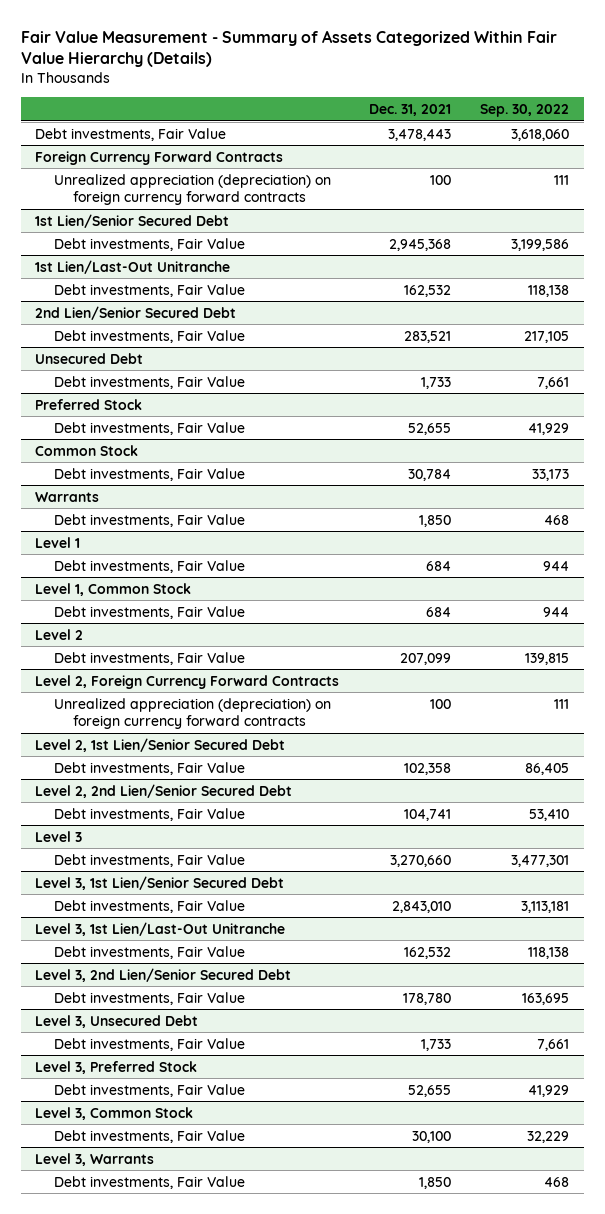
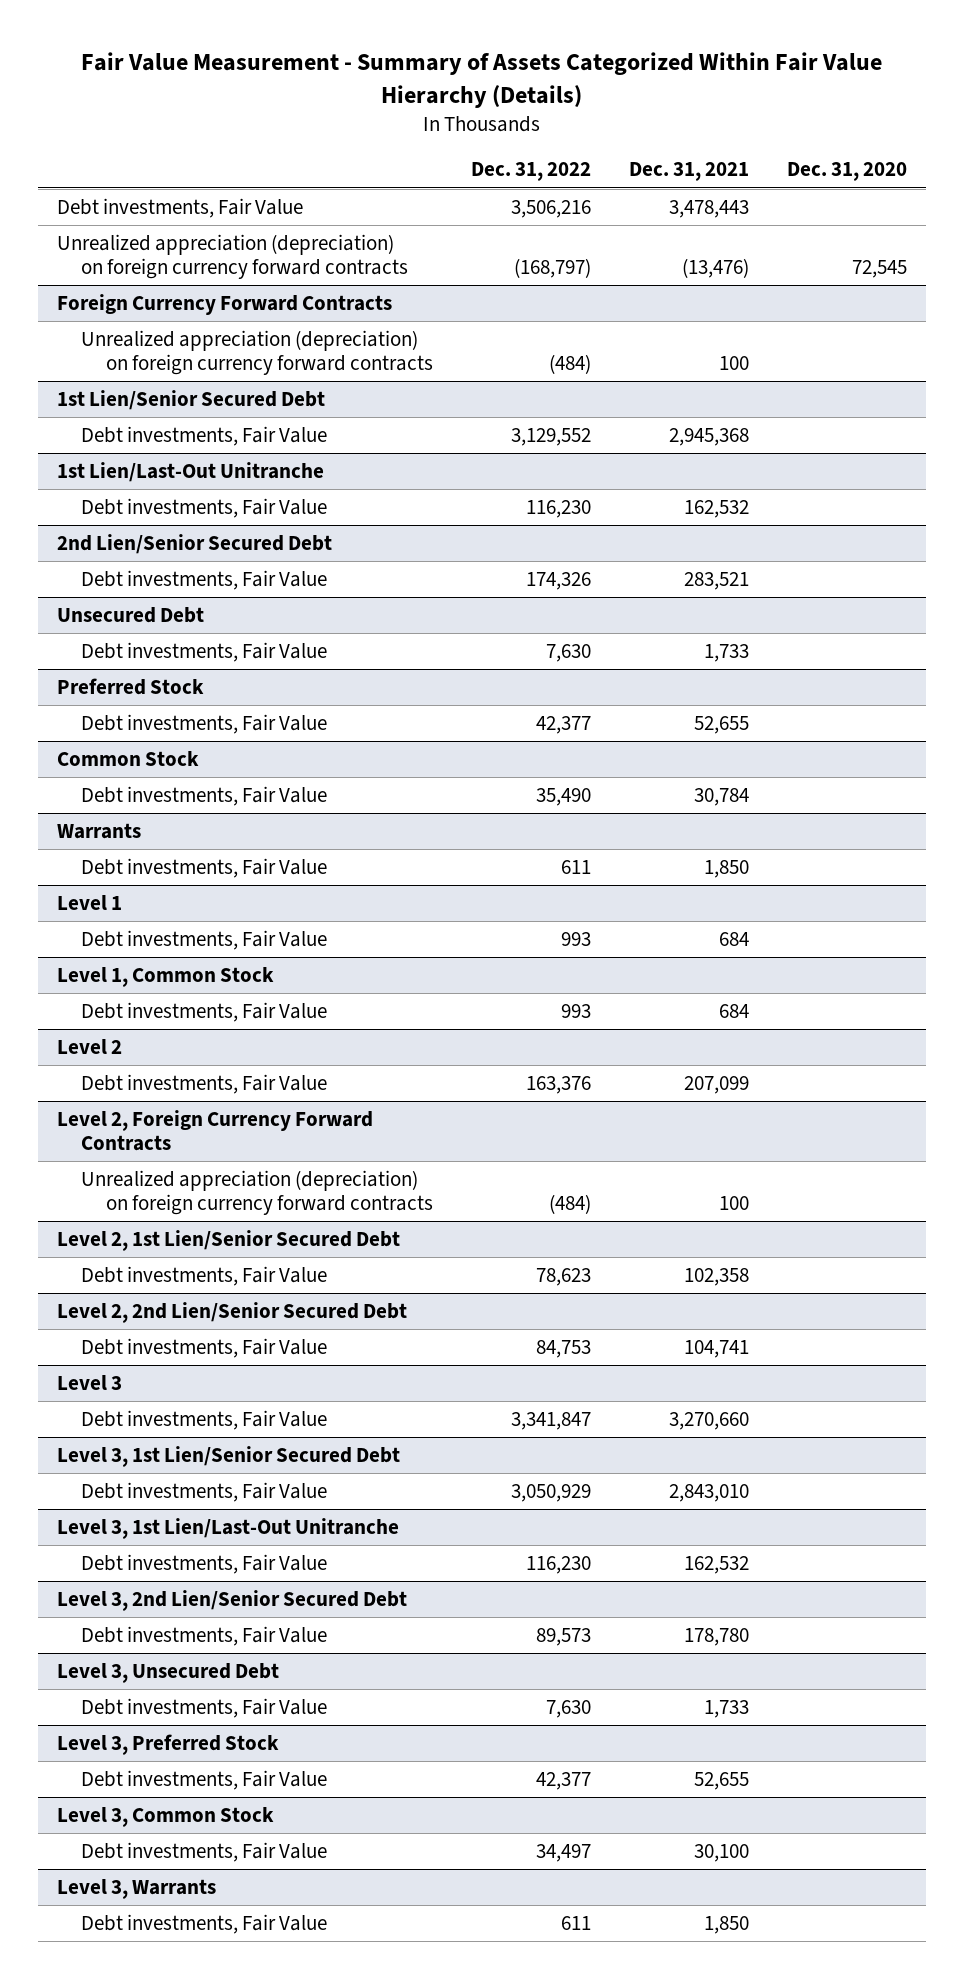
[480,104,570,118] Sep. 30, 2022 -> none
none -> [470,162,591,182] Dec. 31, 2022
none -> [787,162,908,182] Dec. 31, 2020
none -> [56,233,409,279] Unrealized appreciation (depreciation) on foreign currency forward contracts

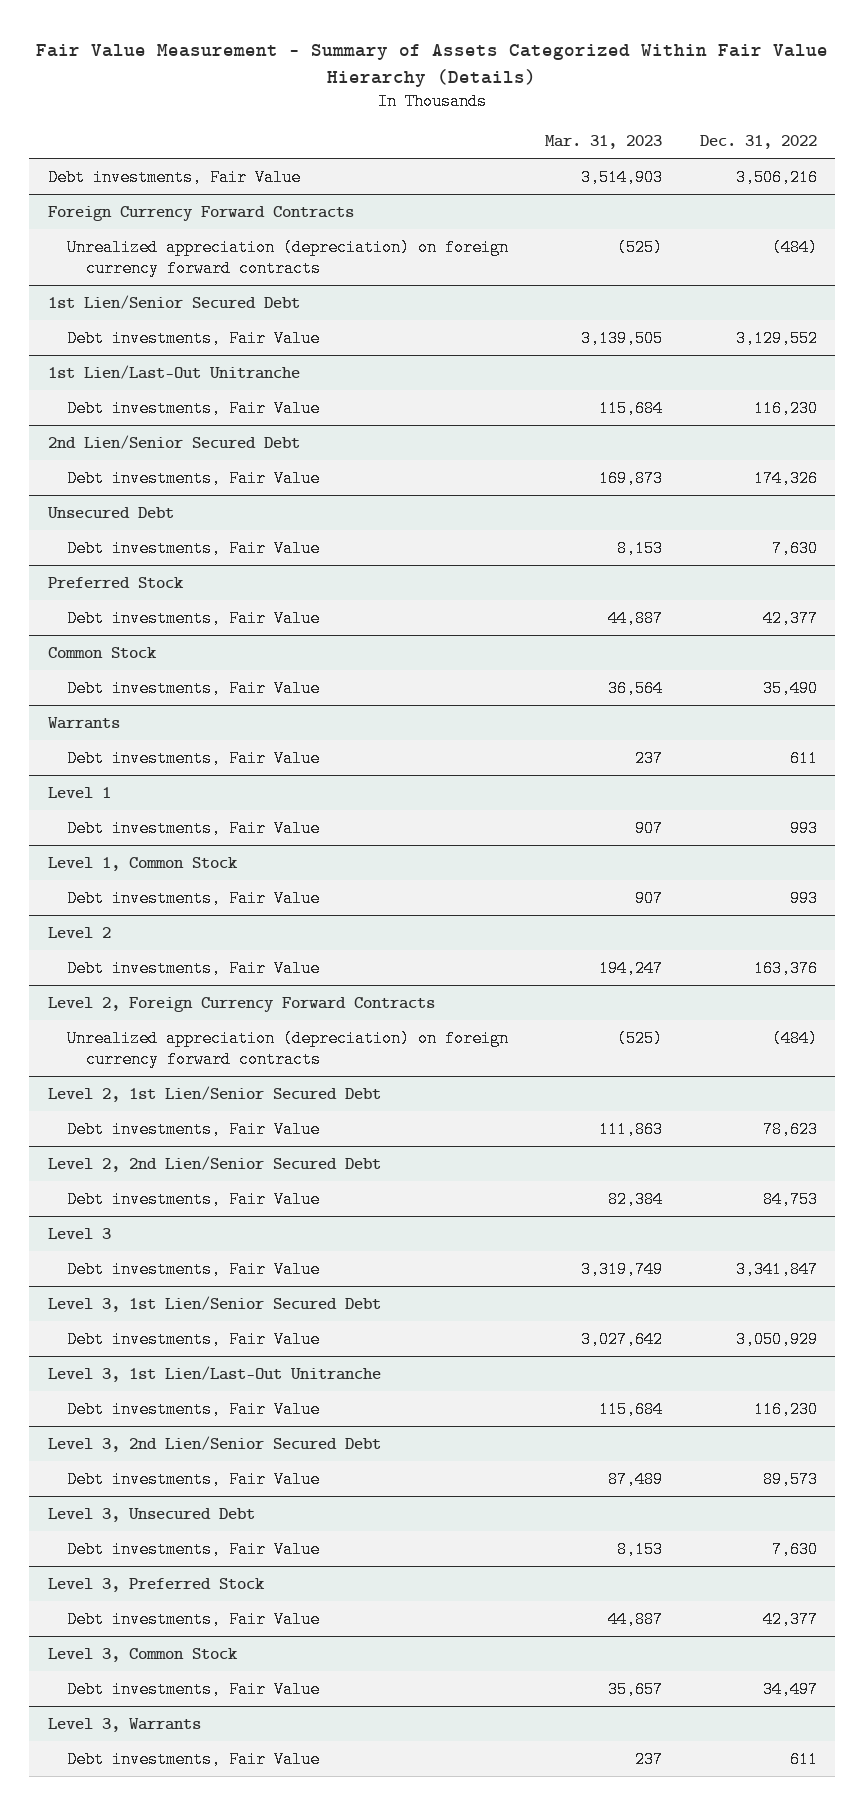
[629,162,750,182] Dec. 31, 2021 -> none
[787,162,908,182] Dec. 31, 2020 -> none
none -> [545,134,663,149] Mar. 31, 2023
[56,233,409,279] Unrealized appreciation (depreciation) on foreign currency forward contracts -> none

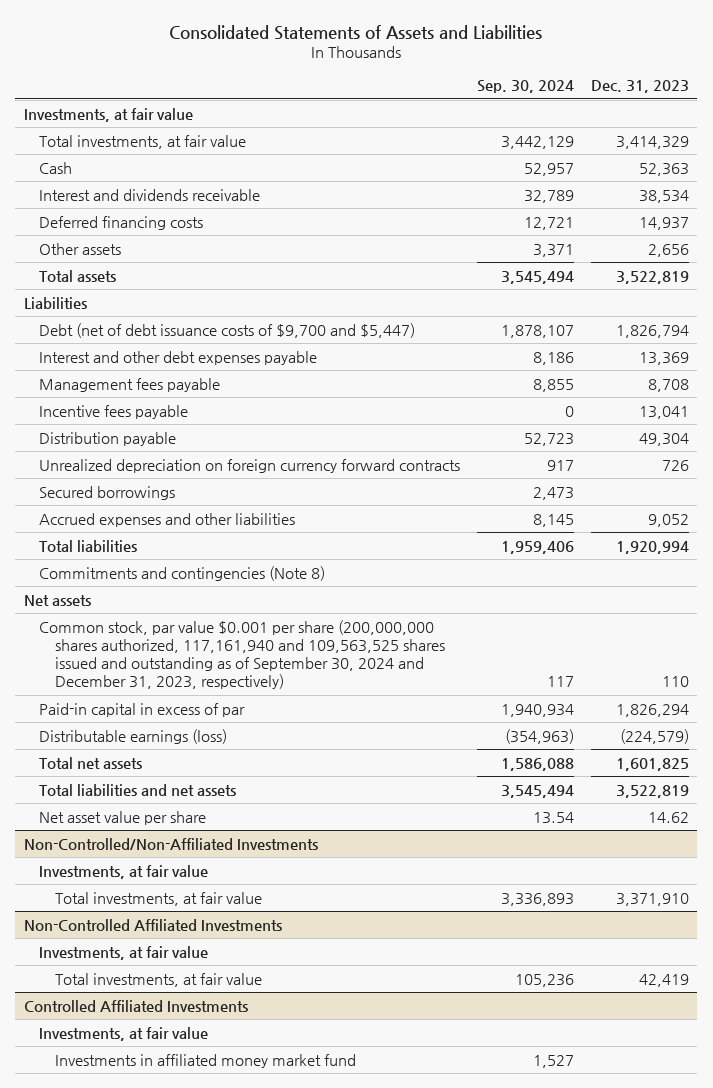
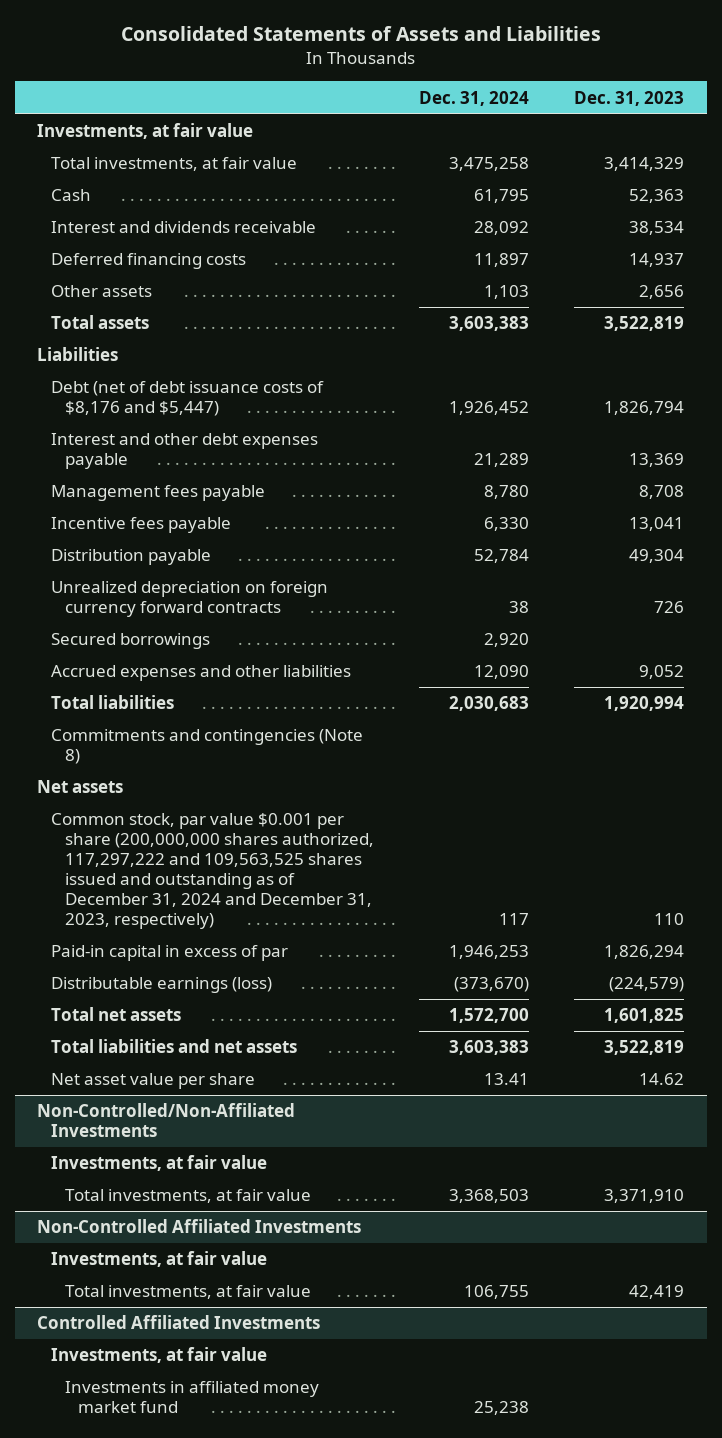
[477,80,575,94] Sep. 30, 2024 -> none
none -> [419,90,530,106] Dec. 31, 2024
[39,322,416,338] Debt (net of debt issuance costs of $9,700 and $5,447) -> [51,381,325,417] Debt (net of debt issuance costs of $8,176 and $5,447)
[39,619,446,690] Common stock, par value $0.001 per share (200,000,000 shares authorized, 117,161,940 and 109,563,525 shares issued and outstanding as of September 30, 2024 and December 31, 2023, respectively) -> [51,813,374,929] Common stock, par value $0.001 per share (200,000,000 shares authorized, 117,297,222 and 109,563,525 shares issued and outstanding as of December 31, 2024 and December 31, 2023, respectively)

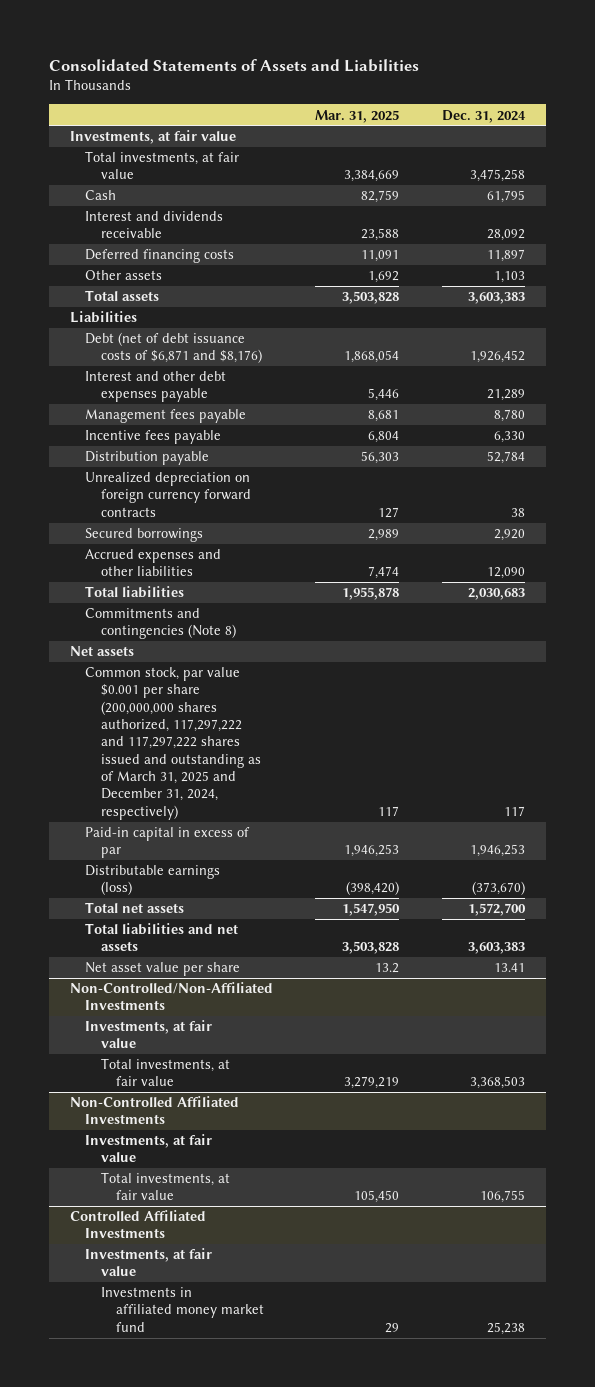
[574,90,685,106] Dec. 31, 2023 -> none
none -> [315,109,400,123] Mar. 31, 2025
[51,381,325,417] Debt (net of debt issuance costs of $8,176 and $5,447) -> [85,332,262,364] Debt (net of debt issuance costs of $6,871 and $8,176)
[51,813,374,929] Common stock, par value $0.001 per share (200,000,000 shares authorized, 117,297,222 and 109,563,525 shares issued and outstanding as of December 31, 2024 and December 31, 2023, respectively) -> [85,667,261,820] Common stock, par value $0.001 per share (200,000,000 shares authorized, 117,297,222 and 117,297,222 shares issued and outstanding as of March 31, 2025 and December 31, 2024, respectively)

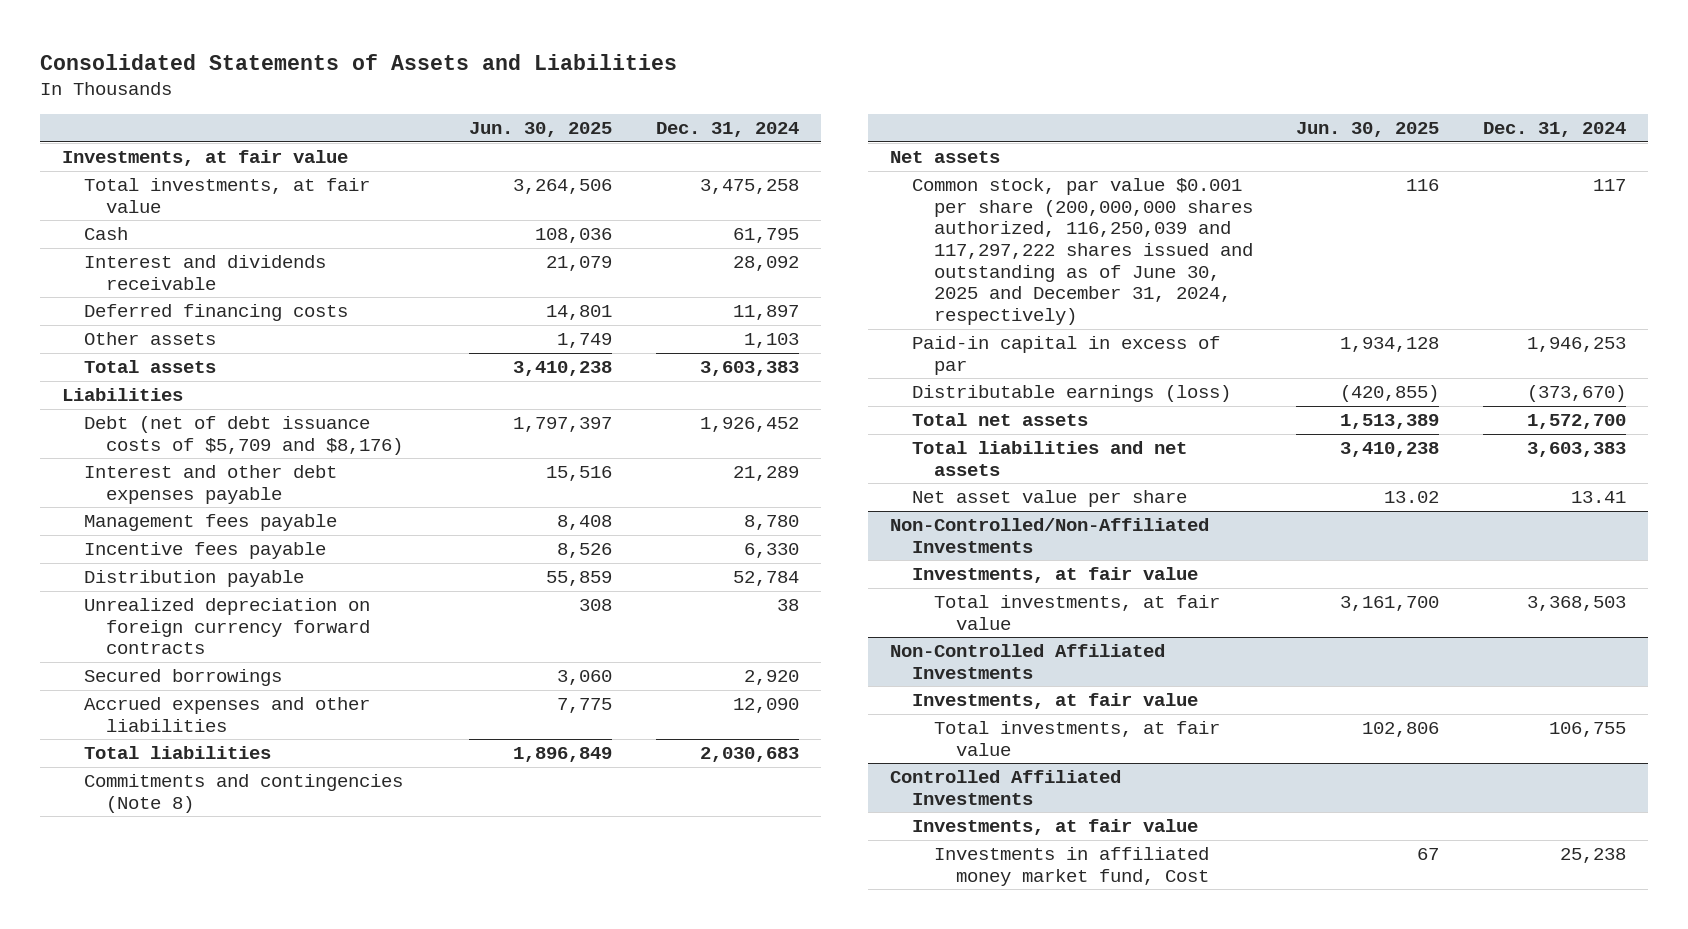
[315,109,400,123] Mar. 31, 2025 -> none
none -> [469,121,613,137] Jun. 30, 2025
[85,332,262,364] Debt (net of debt issuance costs of $6,871 and $8,176) -> [84,416,404,455] Debt (net of debt issuance costs of $5,709 and $8,176)
[85,667,261,820] Common stock, par value $0.001 per share (200,000,000 shares authorized, 117,297,222 and 117,297,222 shares issued and outstanding as of March 31, 2025 and December 31, 2024, respectively) -> [911,178,1253,326] Common stock, par value $0.001 per share (200,000,000 shares authorized, 116,250,039 and 117,297,222 shares issued and outstanding as of June 30, 2025 and December 31, 2024, respectively)
[100,1287,264,1332] Investments in affiliated money market fund -> [933,847,1209,886] Investments in affiliated money market fund, Cost

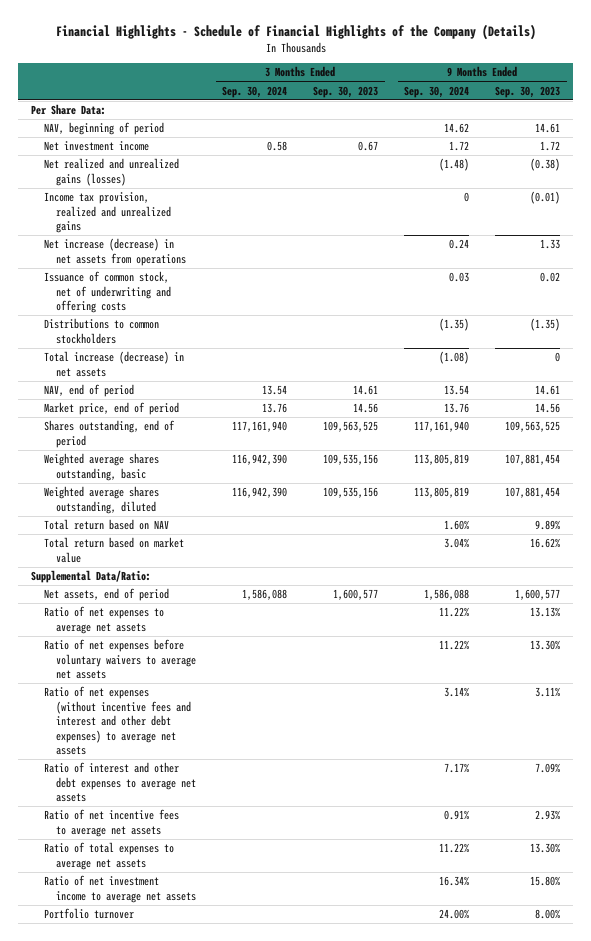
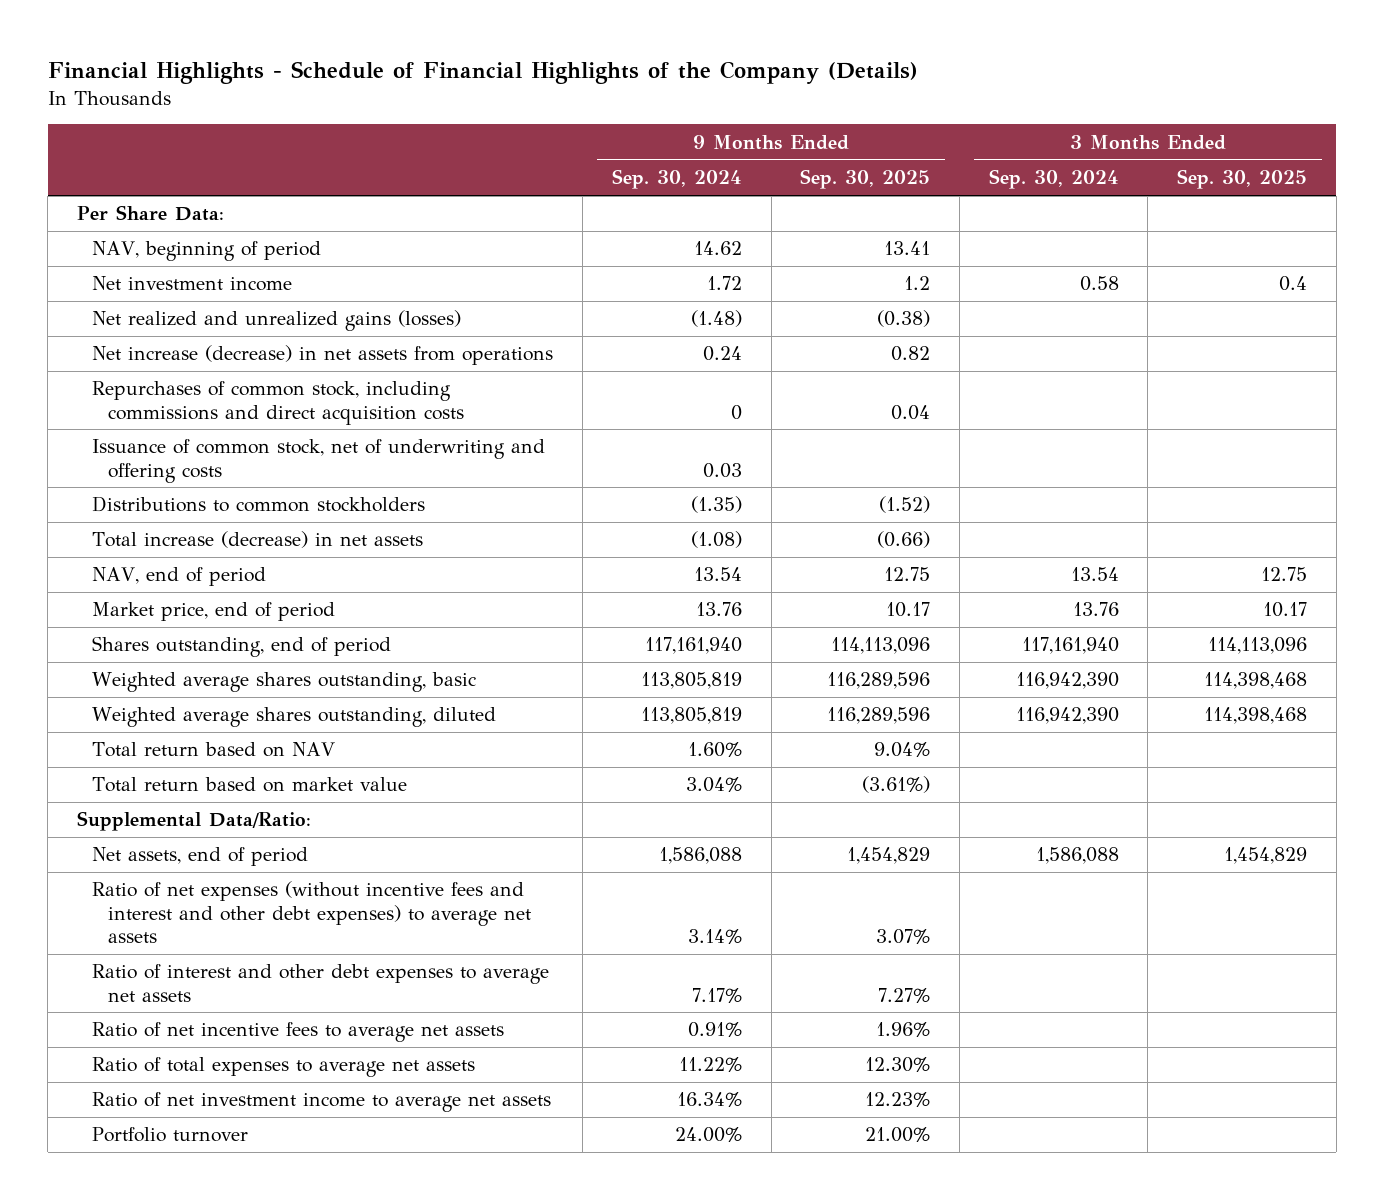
[313,85,379,98] Sep. 30, 2023 -> none
[495,85,561,98] Sep. 30, 2023 -> none
none -> [800,169,931,190] Sep. 30, 2025
none -> [1177,169,1308,190] Sep. 30, 2025
[43,192,172,234] Income tax provision, realized and unrealized gains -> none
none -> [92,381,465,425] Repurchases of common stock, including commissions and direct acquisition costs
[43,606,164,634] Ratio of net expenses to average net assets -> none
[43,639,197,680] Ratio of net expenses before voluntary waivers to average net assets -> none

